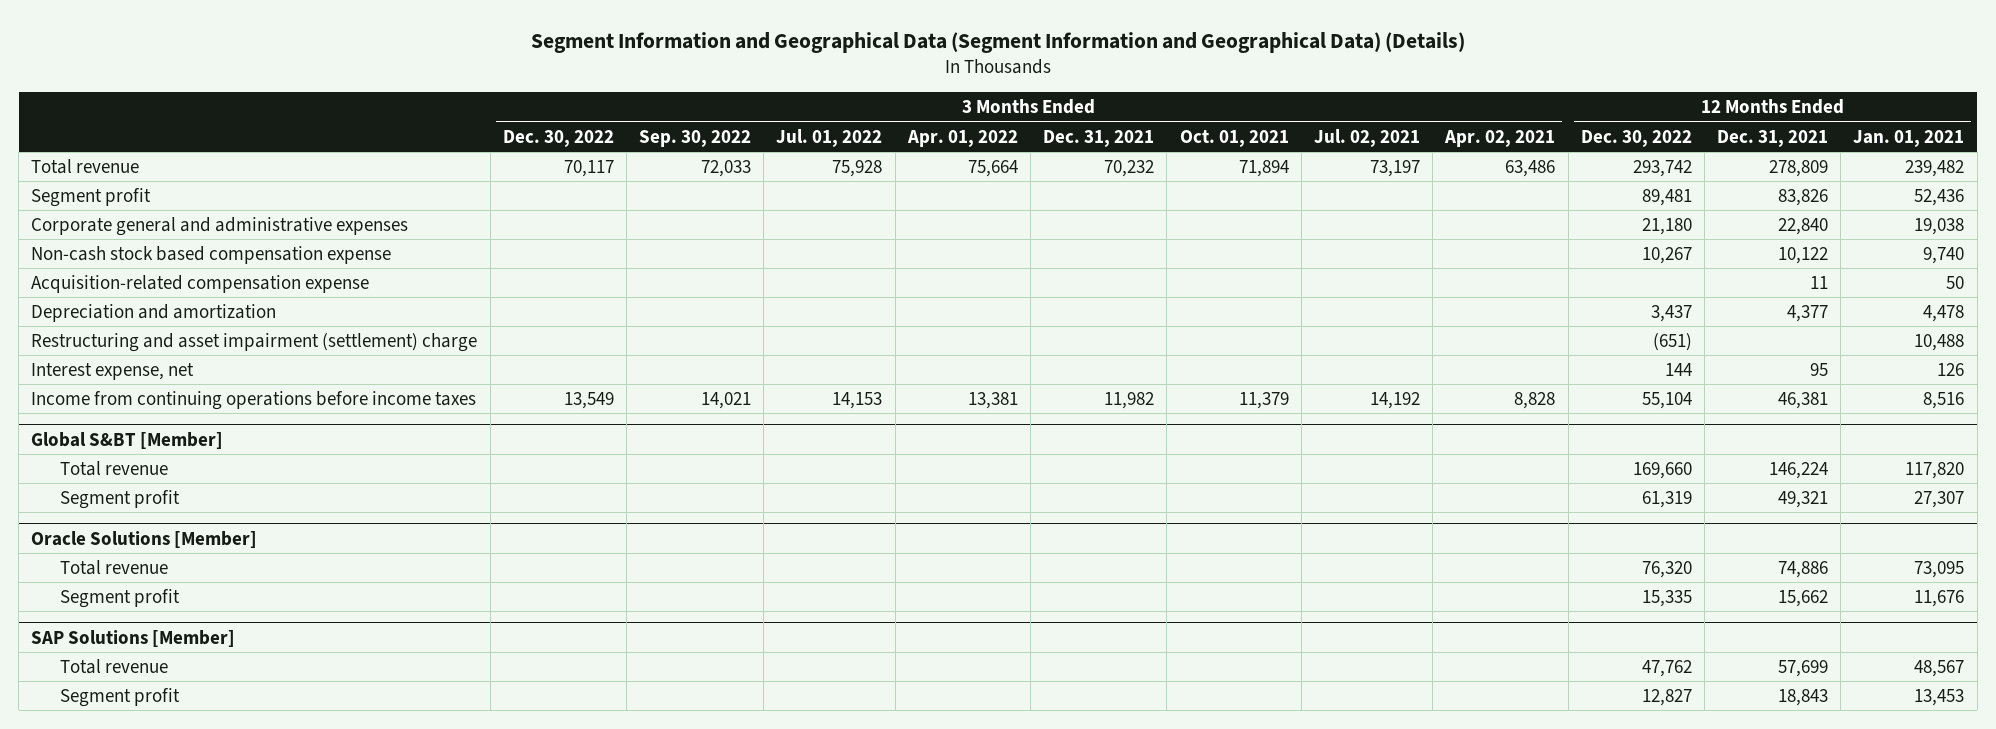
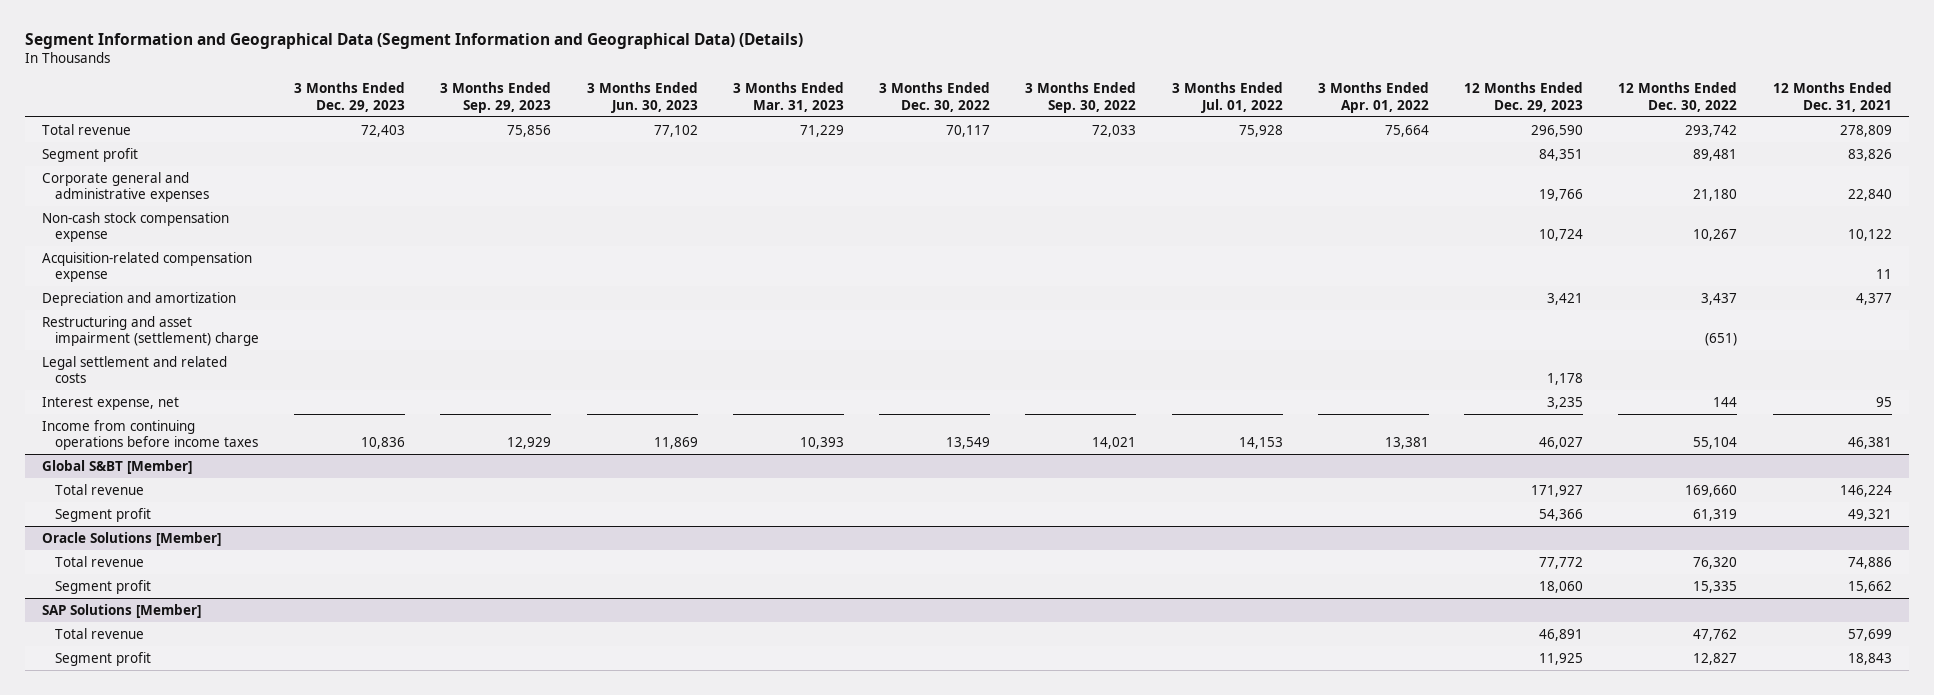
[1043,129,1155,147] Dec. 31, 2021 -> none
[1179,129,1289,147] Oct. 01, 2021 -> none
[1313,128,1420,147] Jul. 02, 2021 -> none
[1444,129,1556,147] Apr. 02, 2021 -> none
[1853,129,1965,147] Jan. 01, 2021 -> none
none -> [294,82,406,112] 3 Months Ended Dec. 29, 2023
none -> [440,82,552,113] 3 Months Ended Sep. 29, 2023
none -> [586,82,698,113] 3 Months Ended Jun. 30, 2023
none -> [732,82,844,112] 3 Months Ended Mar. 31, 2023
none -> [1464,82,1584,112] 12 Months Ended Dec. 29, 2023
[31,245,392,264] Non-cash stock based compensation expense -> [42,211,230,242] Non-cash stock compensation expense
none -> [42,355,228,383] Legal settlement and related costs

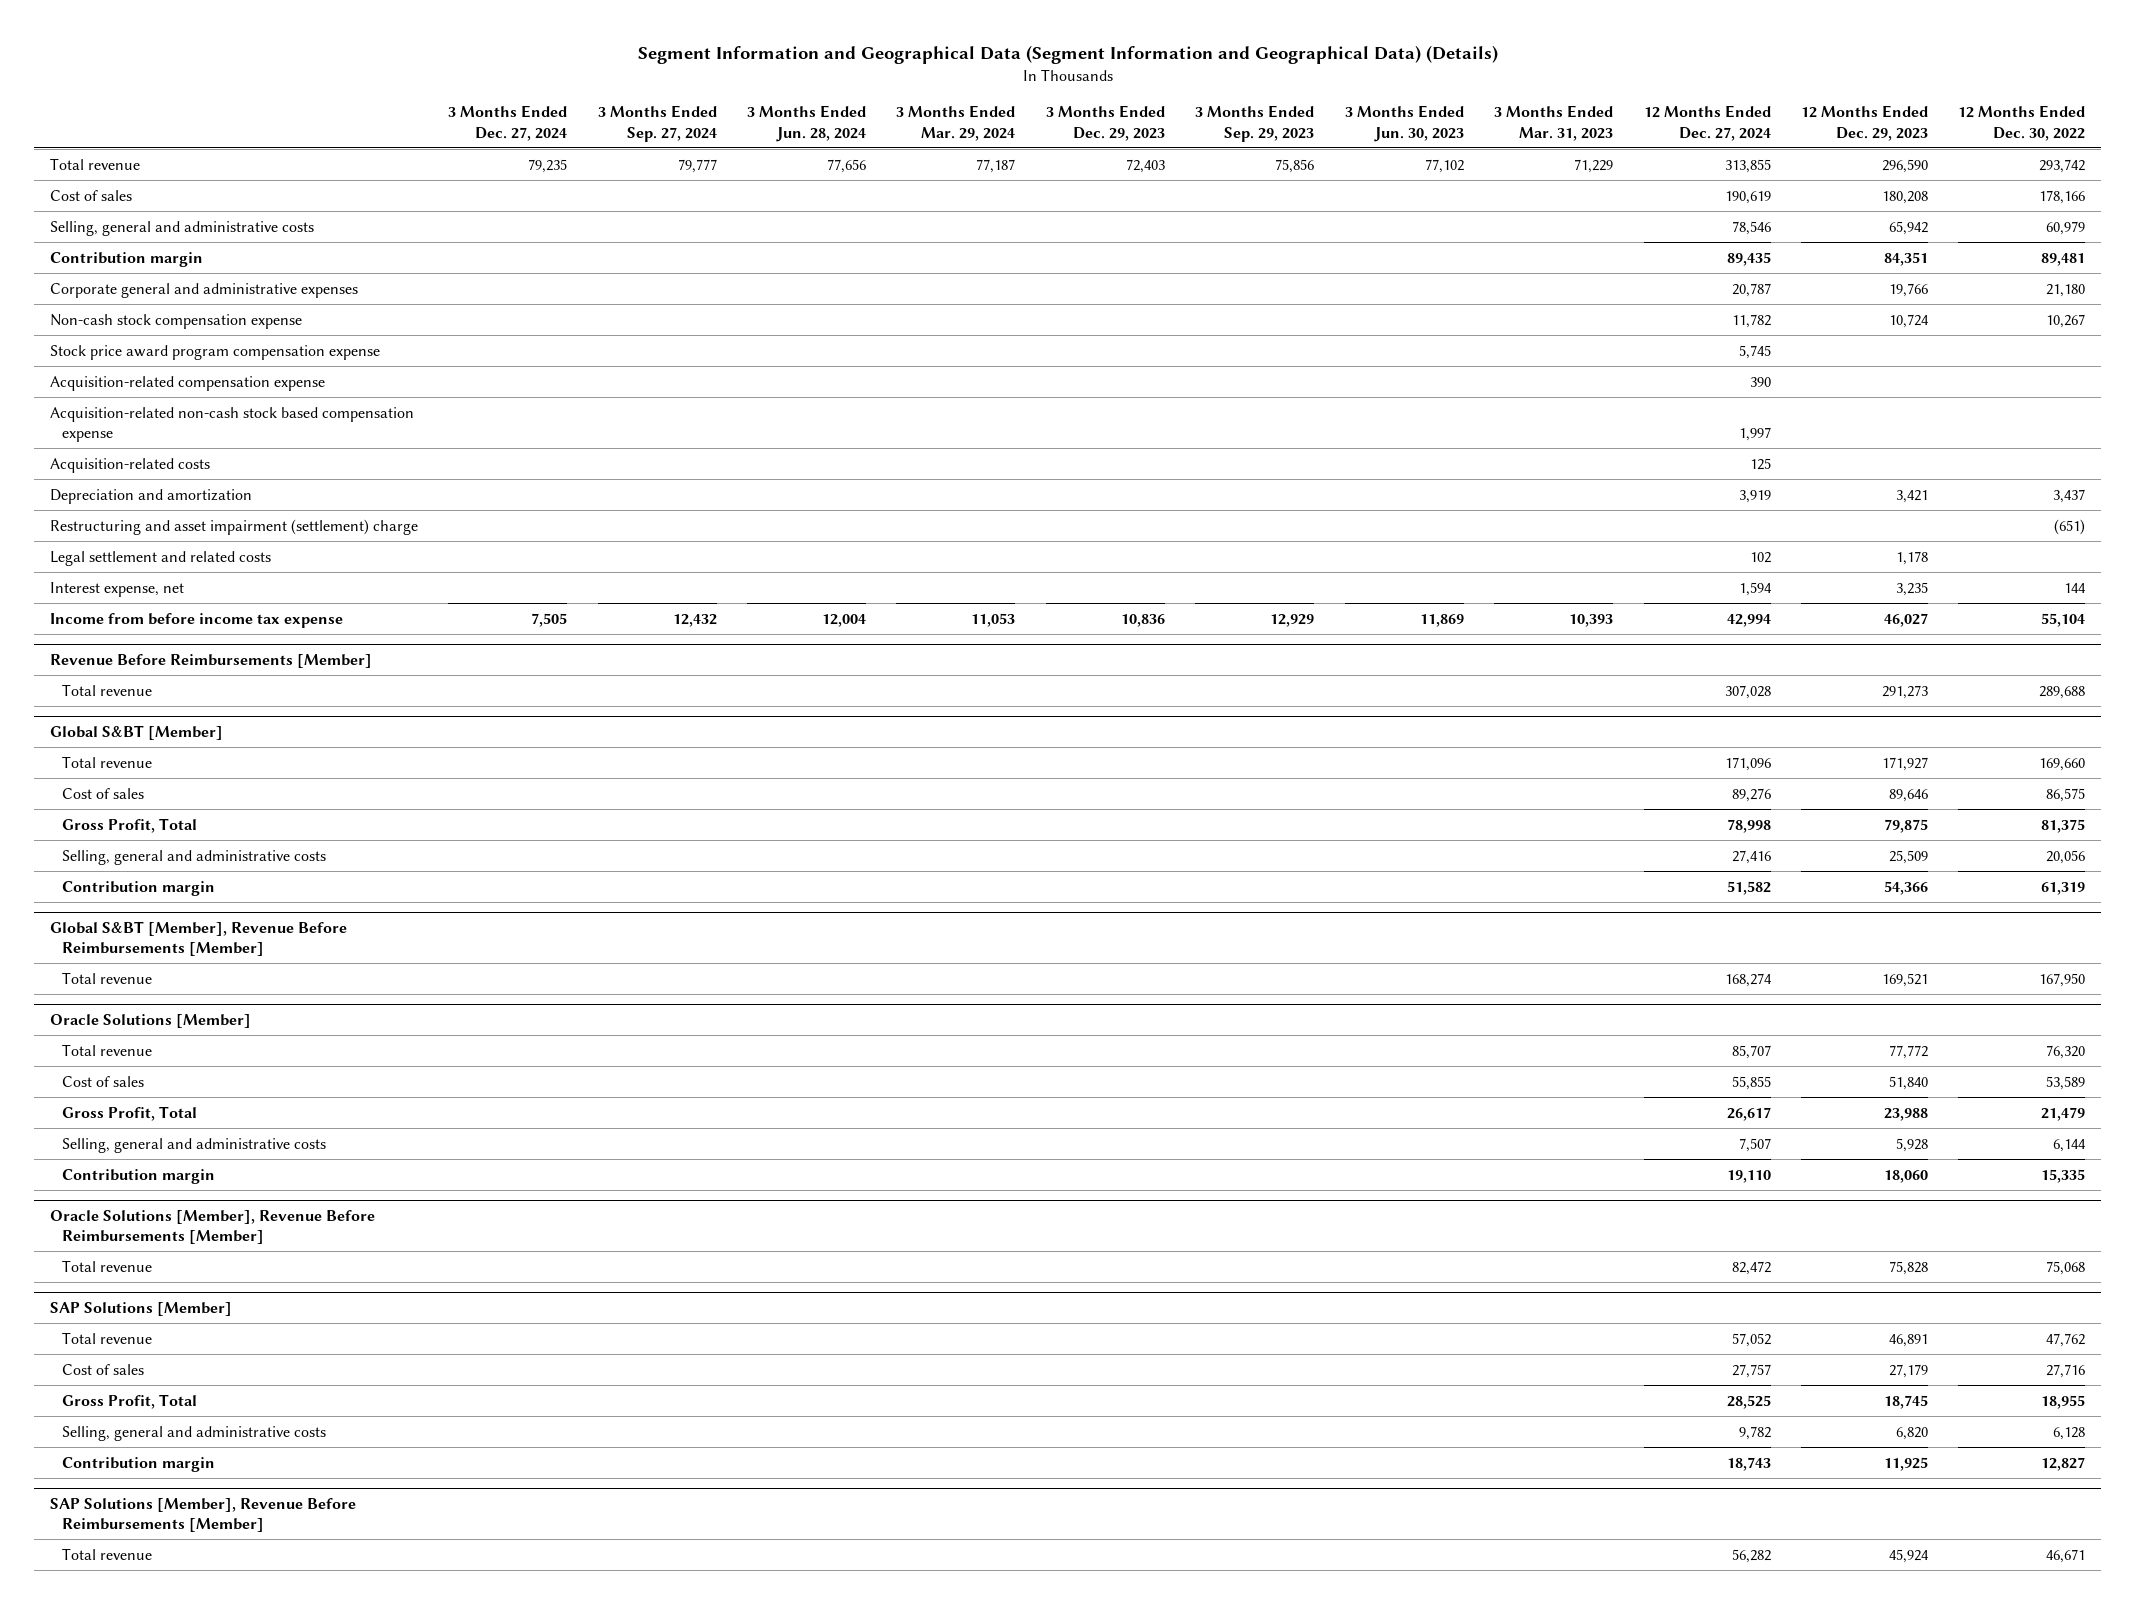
[879,82,991,112] 3 Months Ended Dec. 30, 2022 -> none
[1025,82,1137,113] 3 Months Ended Sep. 30, 2022 -> none
[1171,82,1283,113] 3 Months Ended Jul. 01, 2022 -> none
[1317,82,1429,113] 3 Months Ended Apr. 01, 2022 -> none
[1772,82,1892,112] 12 Months Ended Dec. 31, 2021 -> none
none -> [448,105,568,141] 3 Months Ended Dec. 27, 2024
none -> [597,105,717,142] 3 Months Ended Sep. 27, 2024
none -> [746,105,866,142] 3 Months Ended Jun. 28, 2024
none -> [896,105,1016,141] 3 Months Ended Mar. 29, 2024
none -> [1643,105,1771,141] 12 Months Ended Dec. 27, 2024
none -> [49,189,132,201] Cost of sales
none -> [49,220,314,236] Selling, general and administrative costs
[42,147,139,162] Segment profit -> [49,251,203,267] Contribution margin
none -> [49,344,380,360] Stock price award program compensation expense
none -> [49,406,414,443] Acquisition-related non-cash stock based compensation expense
none -> [49,457,210,473] Acquisition-related costs
[42,419,258,450] Income from continuing operations before income taxes -> [49,612,343,628] Income from before income tax expense
none -> [49,653,372,668] Revenue Before Reimbursements [Member]
none -> [61,683,152,696] Total revenue
none -> [61,787,144,799] Cost of sales
[54,507,151,522] Segment profit -> [61,817,197,833] Gross Profit, Total
[1539,508,1584,521] 54,366 -> [1884,818,1929,833] 79,875
[1693,508,1738,521] 61,319 -> [2041,818,2086,833] 81,375
none -> [61,849,326,865] Selling, general and administrative costs
none -> [61,880,215,896] Contribution margin
none -> [49,920,347,957] Global S&BT [Member], Revenue Before Reimbursements [Member]
none -> [61,971,152,984] Total revenue
none -> [61,1075,144,1087] Cost of sales
[54,579,151,594] Segment profit -> [61,1105,197,1121] Gross Profit, Total
[1539,580,1584,593] 18,060 -> [1884,1107,1929,1121] 23,988
[1693,580,1738,593] 15,335 -> [2041,1106,2086,1121] 21,479
none -> [61,1137,326,1153] Selling, general and administrative costs
none -> [61,1168,215,1184] Contribution margin
none -> [49,1209,375,1245] Oracle Solutions [Member], Revenue Before Reimbursements [Member]
none -> [61,1259,152,1272] Total revenue
none -> [61,1363,144,1375] Cost of sales
[54,651,151,666] Segment profit -> [61,1393,197,1409] Gross Profit, Total
[1539,652,1584,665] 11,925 -> [1884,1394,1929,1409] 18,745
[1693,652,1738,665] 12,827 -> [2041,1394,2086,1409] 18,955
none -> [61,1425,326,1441] Selling, general and administrative costs
none -> [61,1456,215,1472] Contribution margin
none -> [49,1497,356,1533] SAP Solutions [Member], Revenue Before Reimbursements [Member]
none -> [61,1547,152,1560] Total revenue

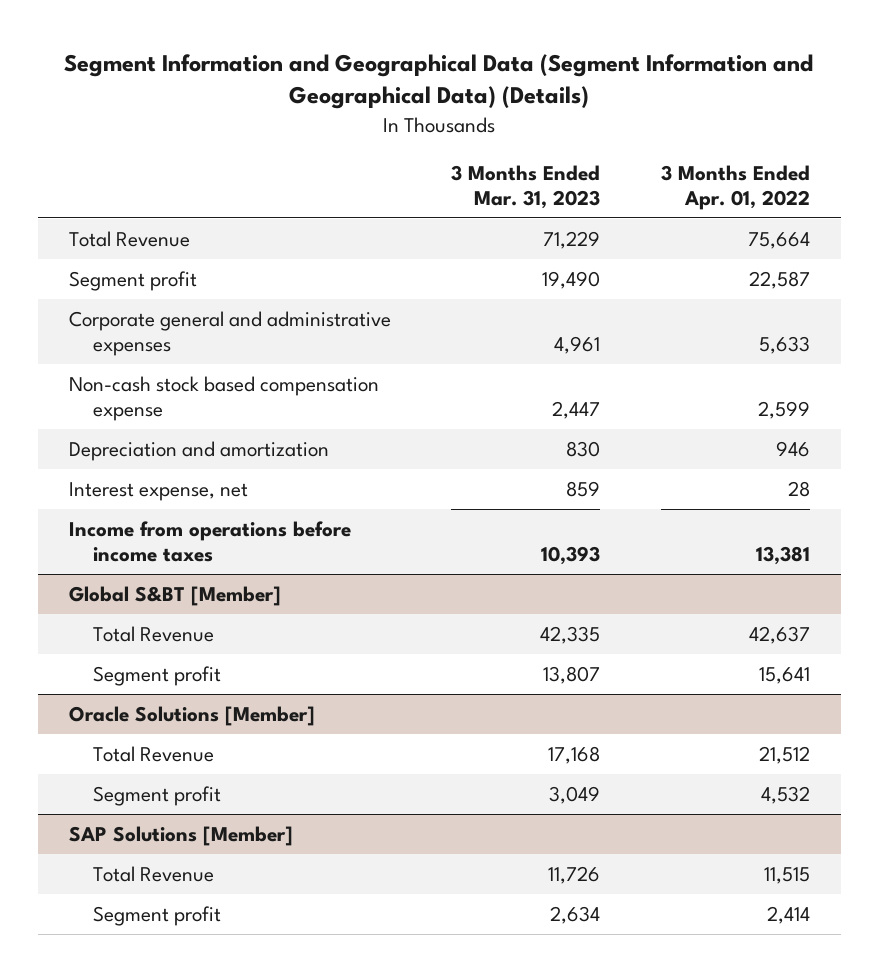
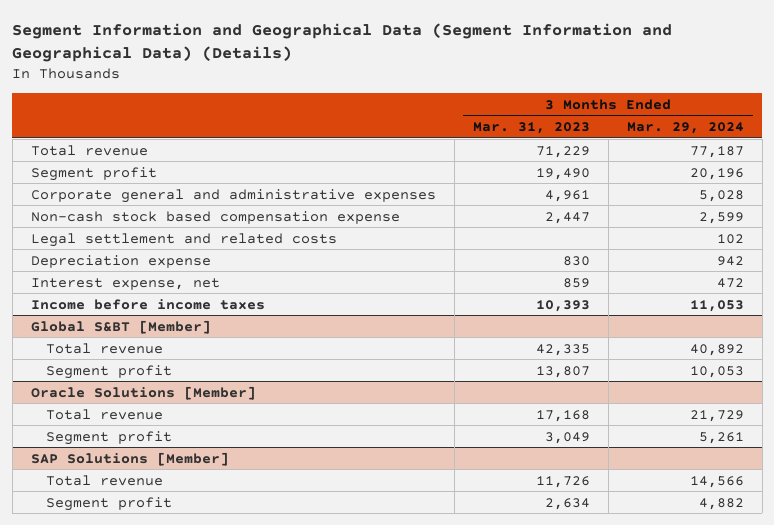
[661,164,811,210] 3 Months Ended Apr. 01, 2022 -> none
none -> [626,122,744,135] Mar. 29, 2024
[68,230,190,247] Total Revenue -> [30,144,148,156] Total revenue
[68,440,329,461] Depreciation and amortization -> none
none -> [30,232,337,247] Legal settlement and related costs
none -> [30,254,211,268] Depreciation expense
[68,520,351,563] Income from operations before income taxes -> [30,298,265,310] Income before income taxes
[93,625,215,642] Total Revenue -> [46,342,164,354] Total revenue
[93,745,215,762] Total Revenue -> [46,408,164,420] Total revenue
[93,865,215,882] Total Revenue -> [46,474,164,486] Total revenue

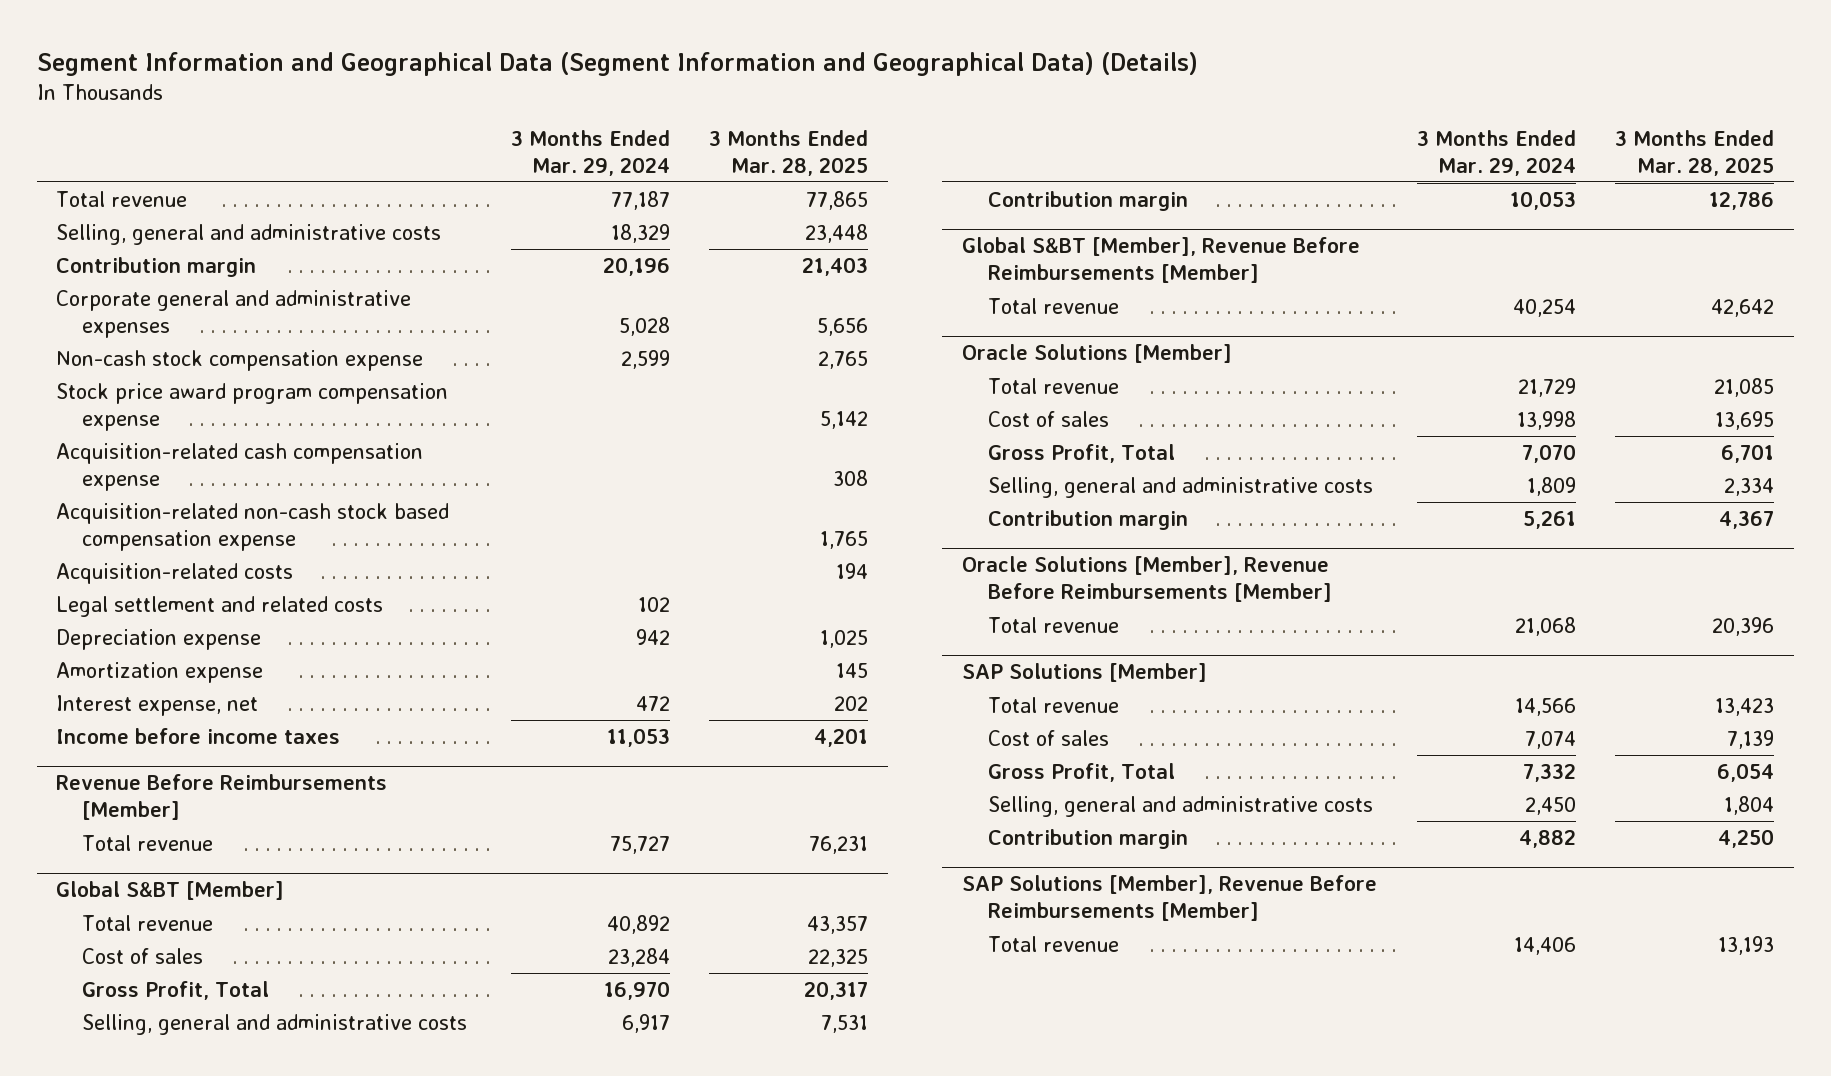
[472,122,590,135] Mar. 31, 2023 -> none
none -> [709,129,869,176] 3 Months Ended Mar. 28, 2025
none -> [56,223,442,245] Selling, general and administrative costs
[30,166,157,181] Segment profit -> [56,256,257,277] Contribution margin
[30,210,400,224] Non-cash stock based compensation expense -> [56,349,424,371] Non-cash stock compensation expense
none -> [56,382,449,431] Stock price award program compensation expense
none -> [56,442,424,491] Acquisition-related cash compensation expense
none -> [56,502,450,551] Acquisition-related non-cash stock based compensation expense
none -> [56,562,294,584] Acquisition-related costs
none -> [56,661,264,683] Amortization expense
none -> [56,774,388,821] Revenue Before Reimbursements [Member]
none -> [82,834,214,851] Total revenue
none -> [82,947,204,964] Cost of sales
[46,364,173,379] Segment profit -> [82,980,270,1000] Gross Profit, Total
[689,365,744,378] 10,053 -> [603,980,670,1000] 16,970
none -> [82,1013,468,1035] Selling, general and administrative costs
none -> [987,190,1188,211] Contribution margin
none -> [962,237,1361,284] Global S&BT [Member], Revenue Before Reimbursements [Member]
none -> [987,297,1119,314] Total revenue
none -> [987,410,1109,427] Cost of sales
[46,430,173,445] Segment profit -> [987,443,1175,463] Gross Profit, Total
[698,431,744,444] 5,261 -> [1521,443,1576,463] 7,070
none -> [987,476,1373,498] Selling, general and administrative costs
none -> [987,509,1188,530] Contribution margin
none -> [962,556,1332,603] Oracle Solutions [Member], Revenue Before Reimbursements [Member]
none -> [987,616,1119,633] Total revenue
none -> [987,729,1109,746] Cost of sales
[46,496,173,511] Segment profit -> [987,762,1175,782] Gross Profit, Total
[698,497,744,510] 4,882 -> [1522,763,1576,782] 7,332
none -> [987,795,1373,817] Selling, general and administrative costs
none -> [987,828,1188,849] Contribution margin
none -> [962,875,1378,922] SAP Solutions [Member], Revenue Before Reimbursements [Member]
none -> [987,935,1119,952] Total revenue

